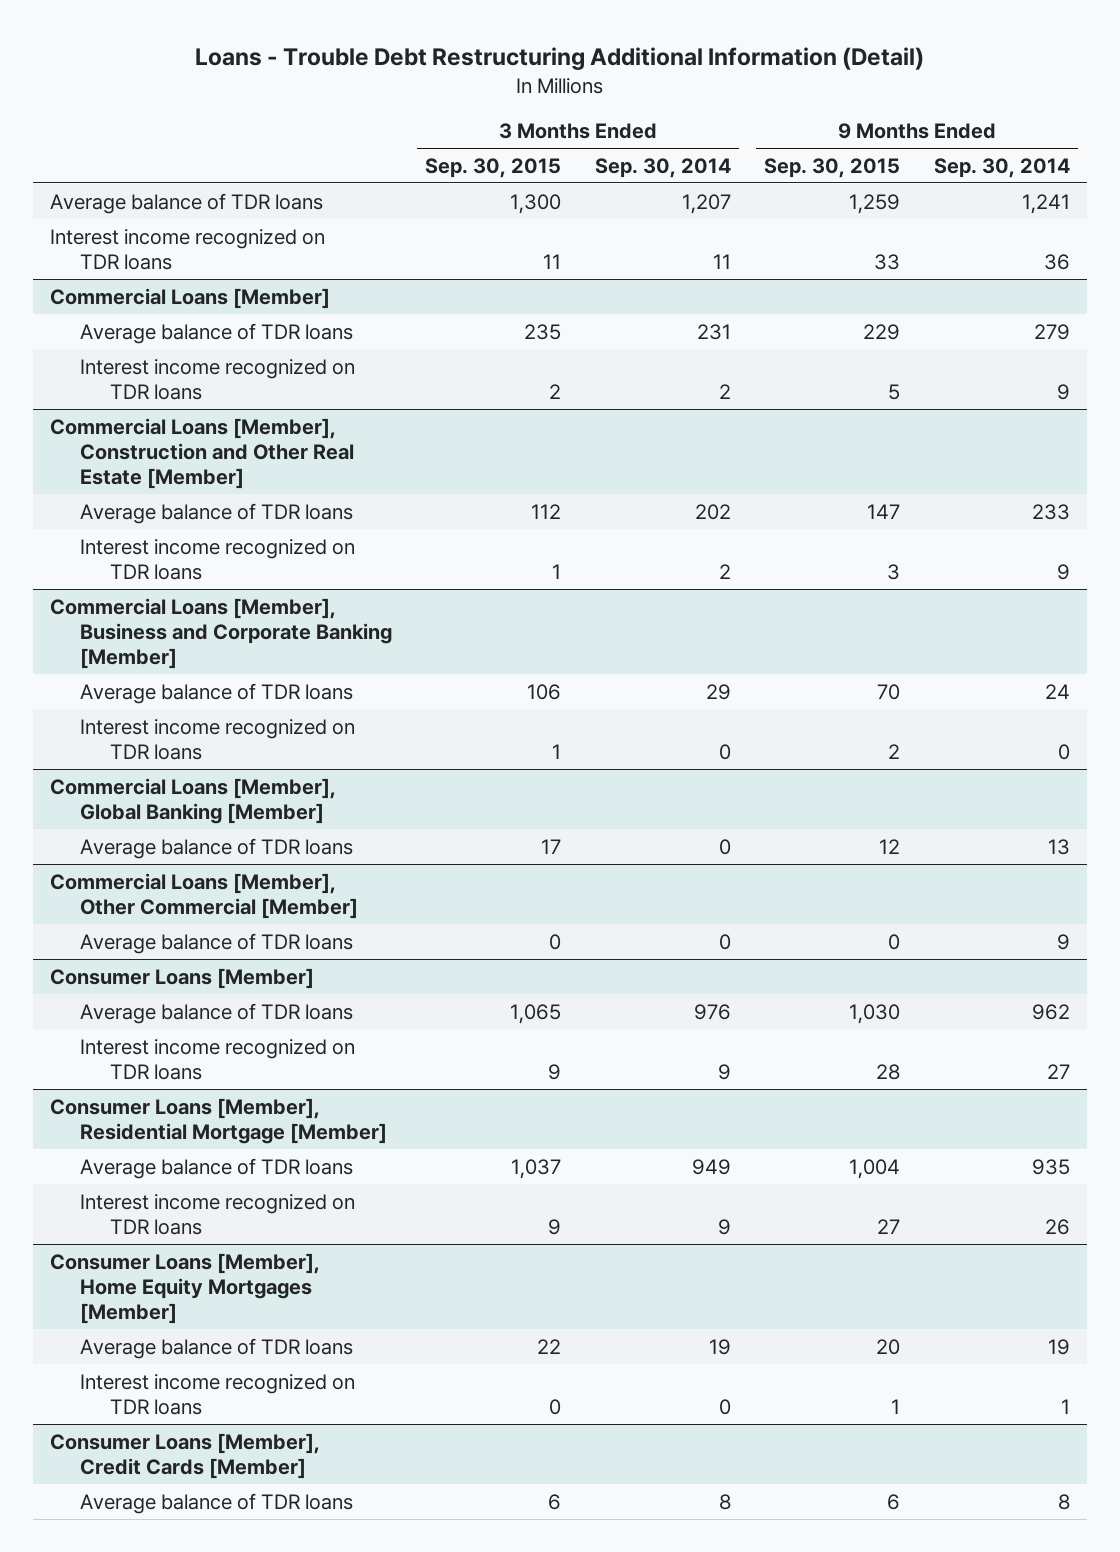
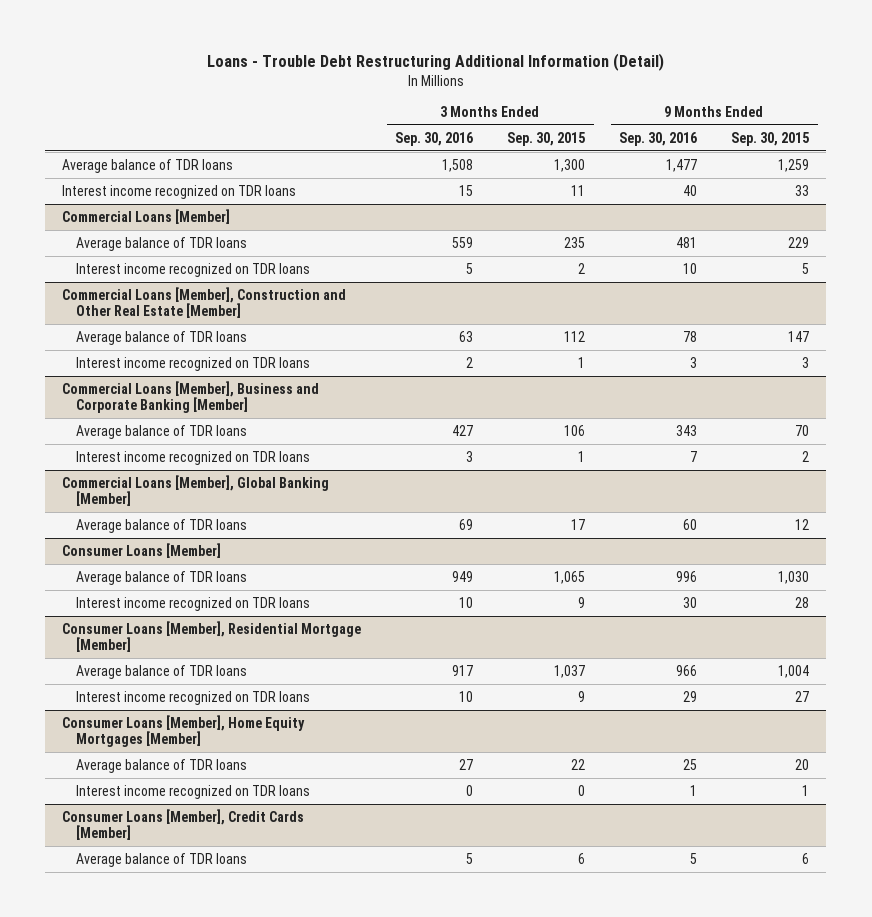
[594,157,731,178] Sep. 30, 2014 -> none
[933,157,1070,178] Sep. 30, 2014 -> none
none -> [395,131,474,146] Sep. 30, 2016
none -> [619,131,698,146] Sep. 30, 2016
[49,872,359,919] Commercial Loans [Member], Other Commercial [Member] -> none
[80,932,354,954] Average balance of TDR loans -> none

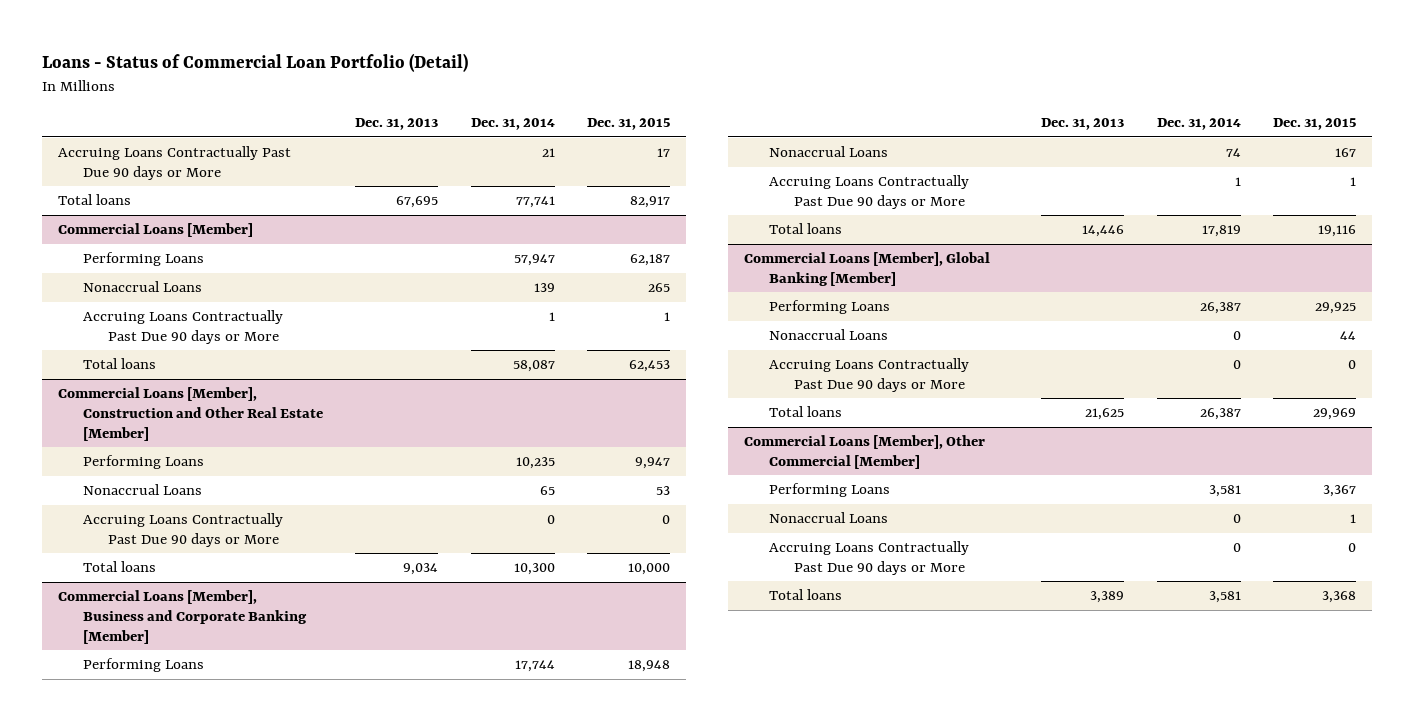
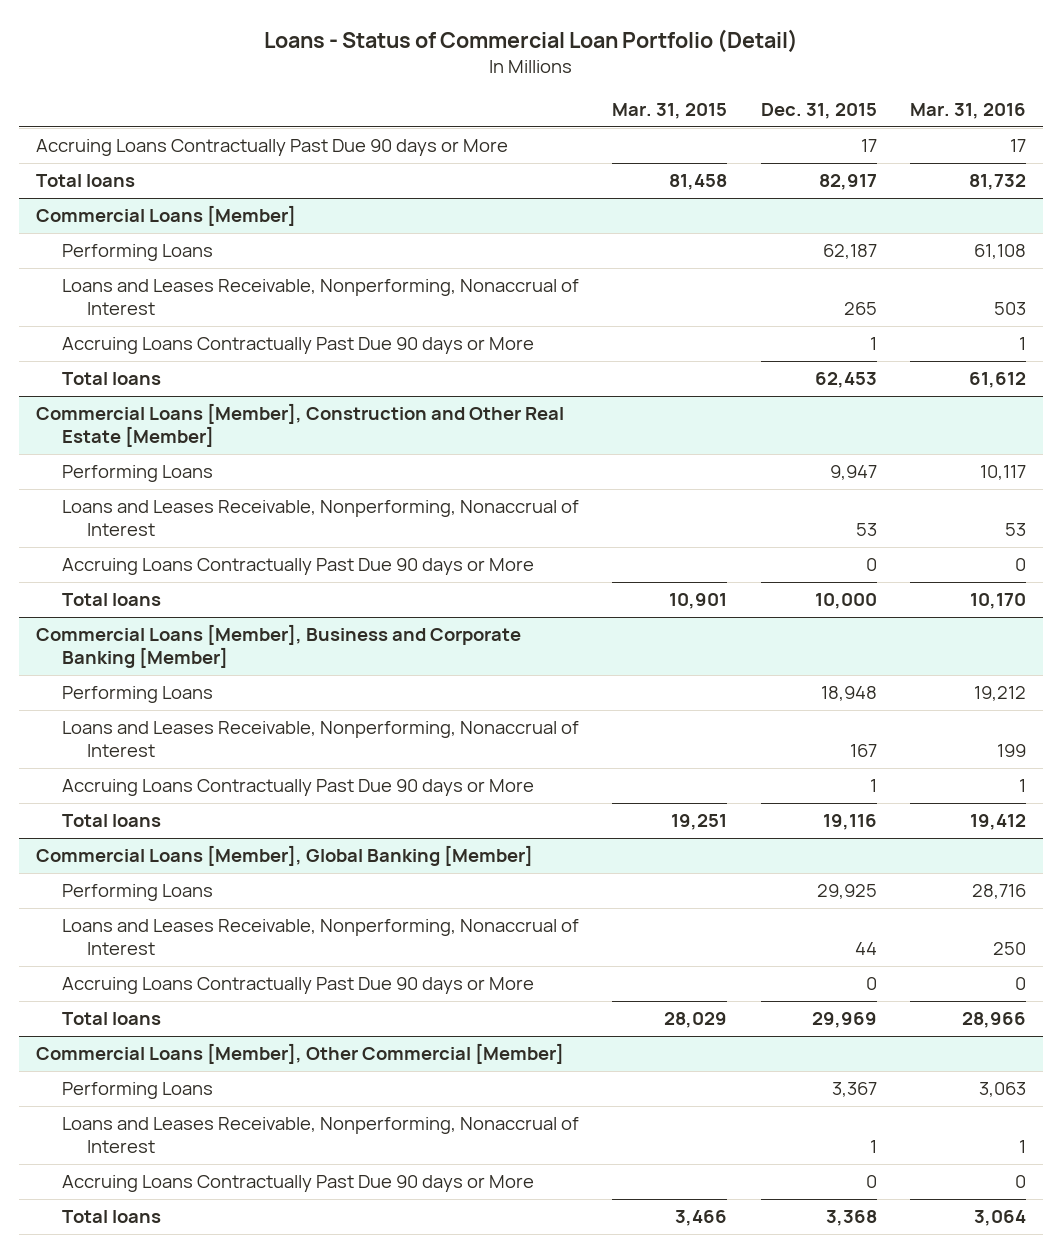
[355,118,439,131] Dec. 31, 2013 -> none
[470,118,555,131] Dec. 31, 2014 -> none
none -> [612,102,728,119] Mar. 31, 2015
none -> [909,102,1026,119] Mar. 31, 2016
[83,281,203,293] Nonaccrual Loans -> [61,279,579,316] Loans and Leases Receivable, Nonperforming, Nonaccrual of Interest
[83,484,203,496] Nonaccrual Loans -> [61,500,579,537] Loans and Leases Receivable, Nonperforming, Nonaccrual of Interest
[769,146,889,158] Nonaccrual Loans -> [61,721,579,758] Loans and Leases Receivable, Nonperforming, Nonaccrual of Interest
[769,329,889,341] Nonaccrual Loans -> [61,919,579,956] Loans and Leases Receivable, Nonperforming, Nonaccrual of Interest
[769,512,889,524] Nonaccrual Loans -> [61,1117,579,1154] Loans and Leases Receivable, Nonperforming, Nonaccrual of Interest

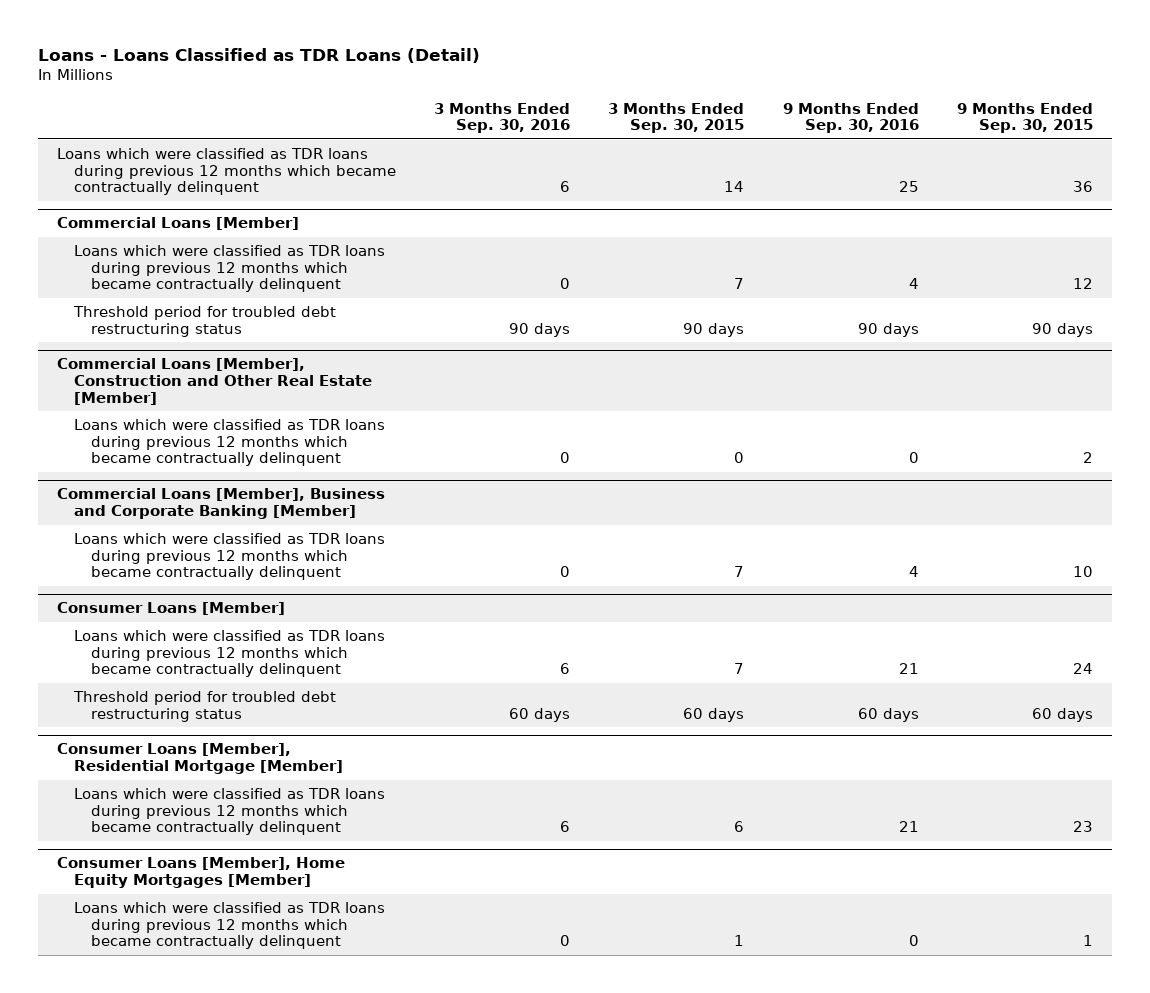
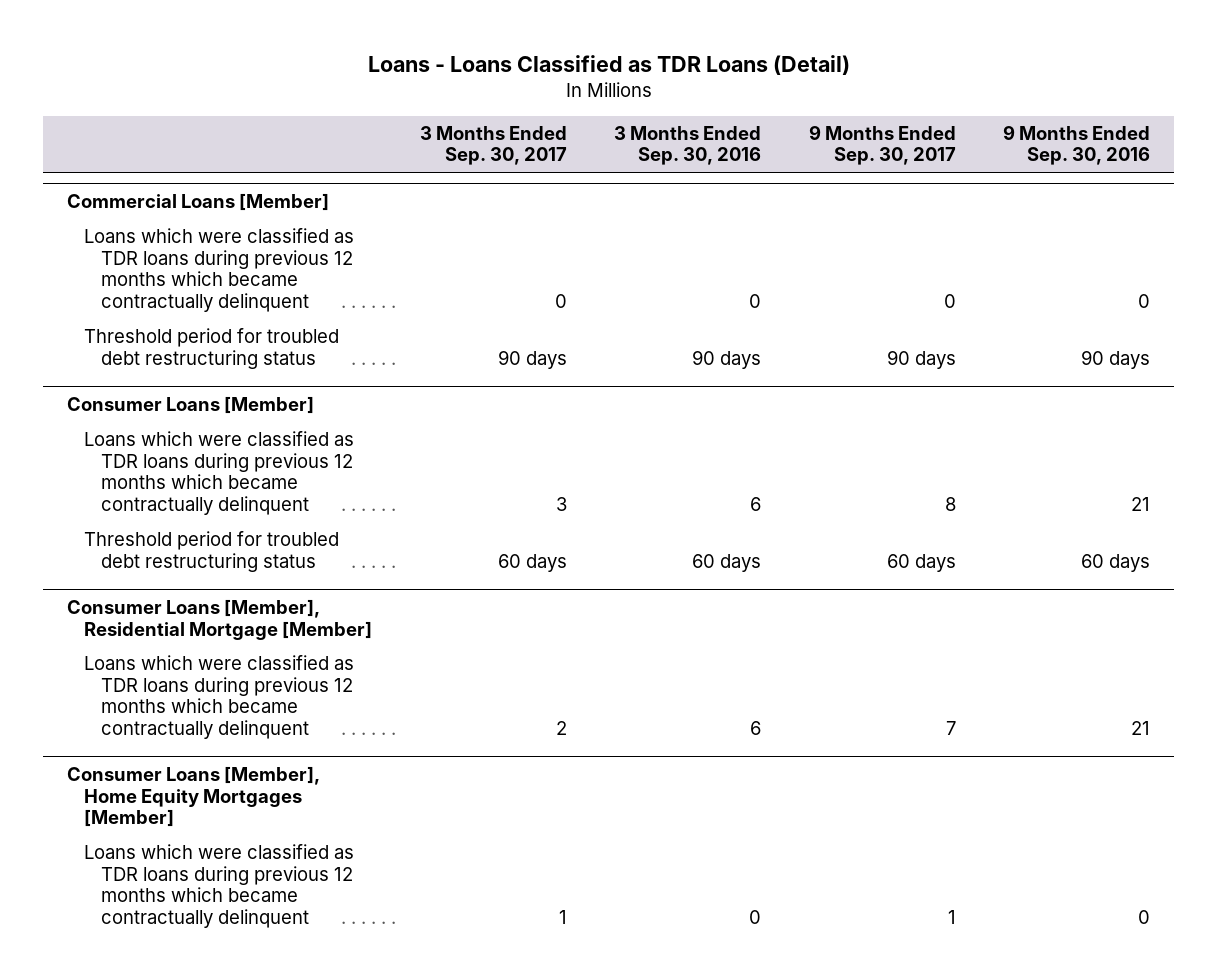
[608,102,745,134] 3 Months Ended Sep. 30, 2015 -> none
[956,102,1093,134] 9 Months Ended Sep. 30, 2015 -> none
none -> [419,126,567,166] 3 Months Ended Sep. 30, 2017
none -> [808,125,956,166] 9 Months Ended Sep. 30, 2017
[57,148,397,196] Loans which were classified as TDR loans during previous 12 months which became contractually delinquent -> none
[74,245,386,293] Loans which were classified as TDR loans during previous 12 months which became contractually delinquent -> none
[57,358,373,405] Commercial Loans [Member], Construction and Other Real Estate [Member] -> none
[57,488,386,520] Commercial Loans [Member], Business and Corporate Banking [Member] -> none
[74,533,386,581] Loans which were classified as TDR loans during previous 12 months which became contractually delinquent -> none
[73,306,337,337] Threshold period for troubled debt restructuring status -> [84,328,340,369] Threshold period for troubled debt restructuring status

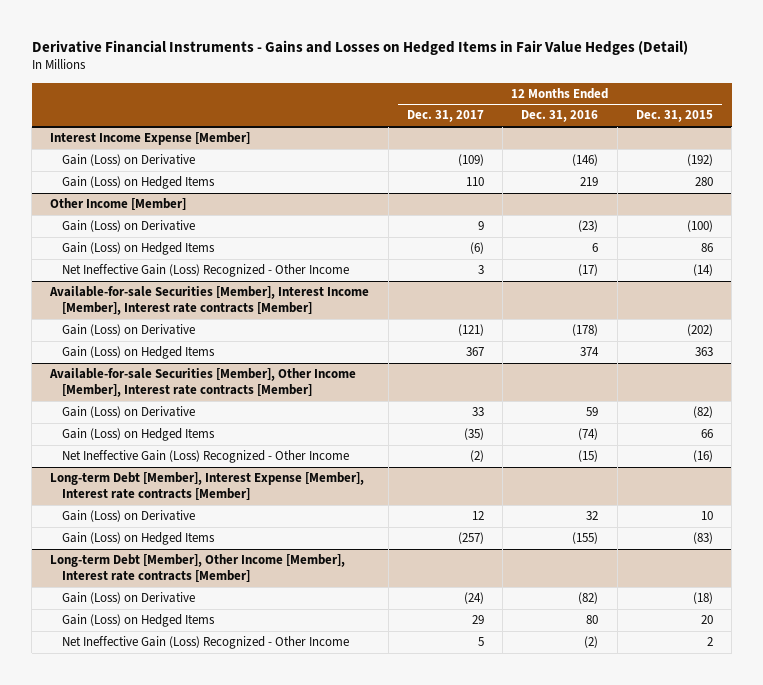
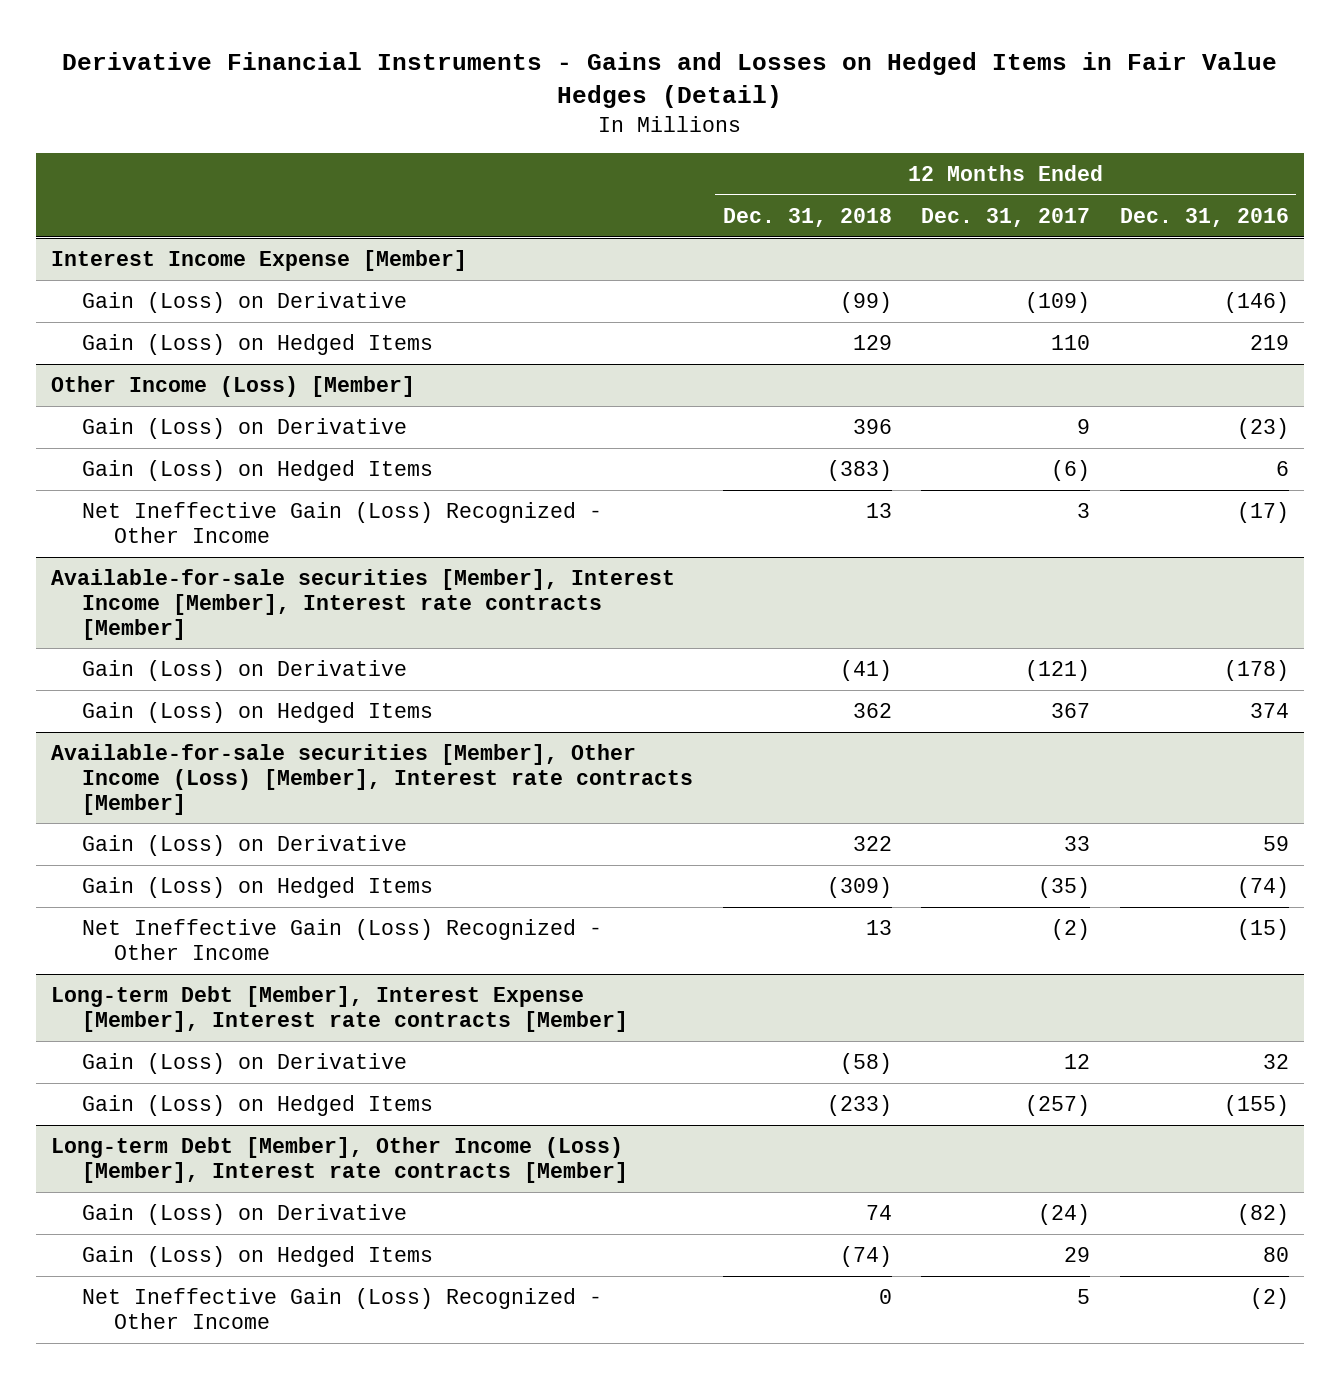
[635,110,713,123] Dec. 31, 2015 -> none
none -> [722,207,892,227] Dec. 31, 2018
[50,198,187,211] Other Income [Member] -> [51,375,416,397] Other Income (Loss) [Member]
[49,286,370,315] Available-for-sale Securities [Member], Interest Income [Member], Interest rate contracts [Member] -> [51,568,676,640] Available-for-sale securities [Member], Interest Income [Member], Interest rate contracts [Member]
[49,368,357,397] Available-for-sale Securities [Member], Other Income [Member], Interest rate contracts [Member] -> [51,743,694,815] Available-for-sale securities [Member], Other Income (Loss) [Member], Interest rate contracts [Member]
[50,554,346,582] Long-term Debt [Member], Other Income [Member], Interest rate contracts [Member] -> [51,1136,629,1183] Long-term Debt [Member], Other Income (Loss) [Member], Interest rate contracts [Member]

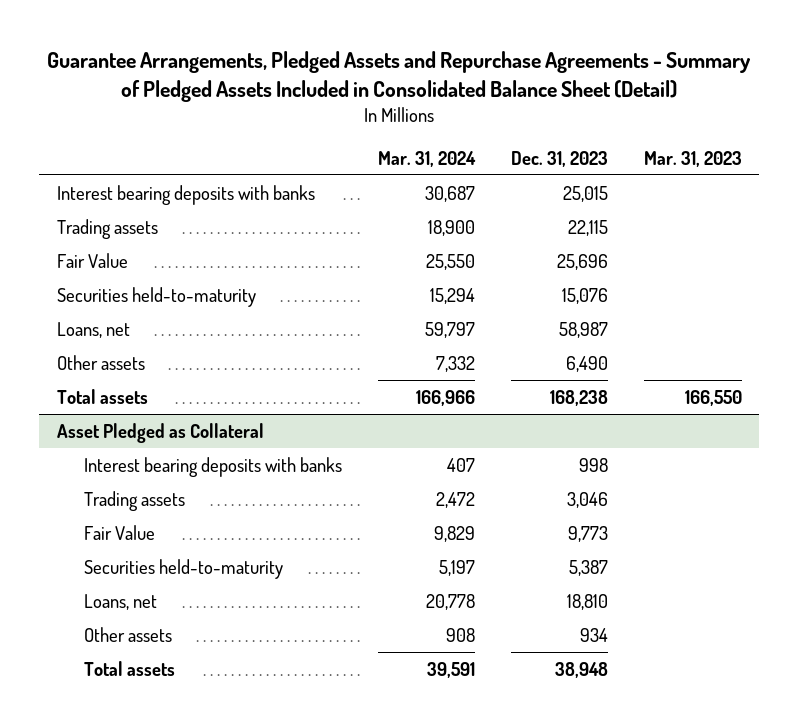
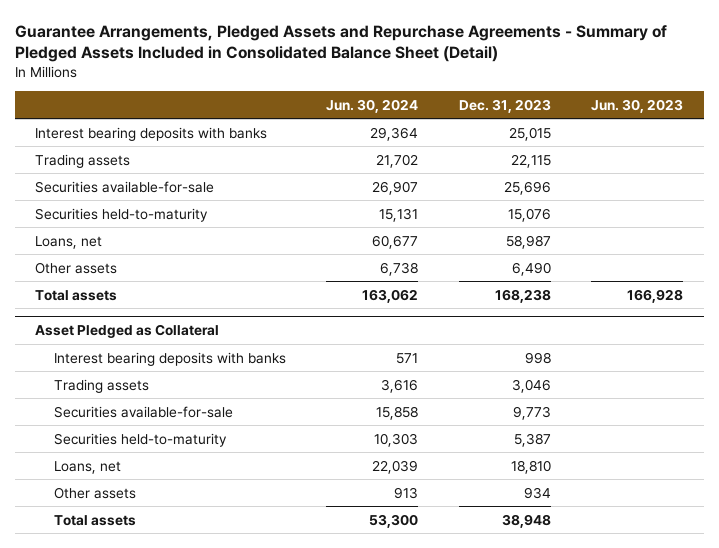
[377,150,476,167] Mar. 31, 2024 -> none
[643,150,742,167] Mar. 31, 2023 -> none
none -> [326,98,419,113] Jun. 30, 2024
none -> [591,98,684,113] Jun. 30, 2023
[56,252,128,268] Fair Value -> [35,180,215,193] Securities available-for-sale
[84,524,156,540] Fair Value -> [54,405,234,418] Securities available-for-sale

